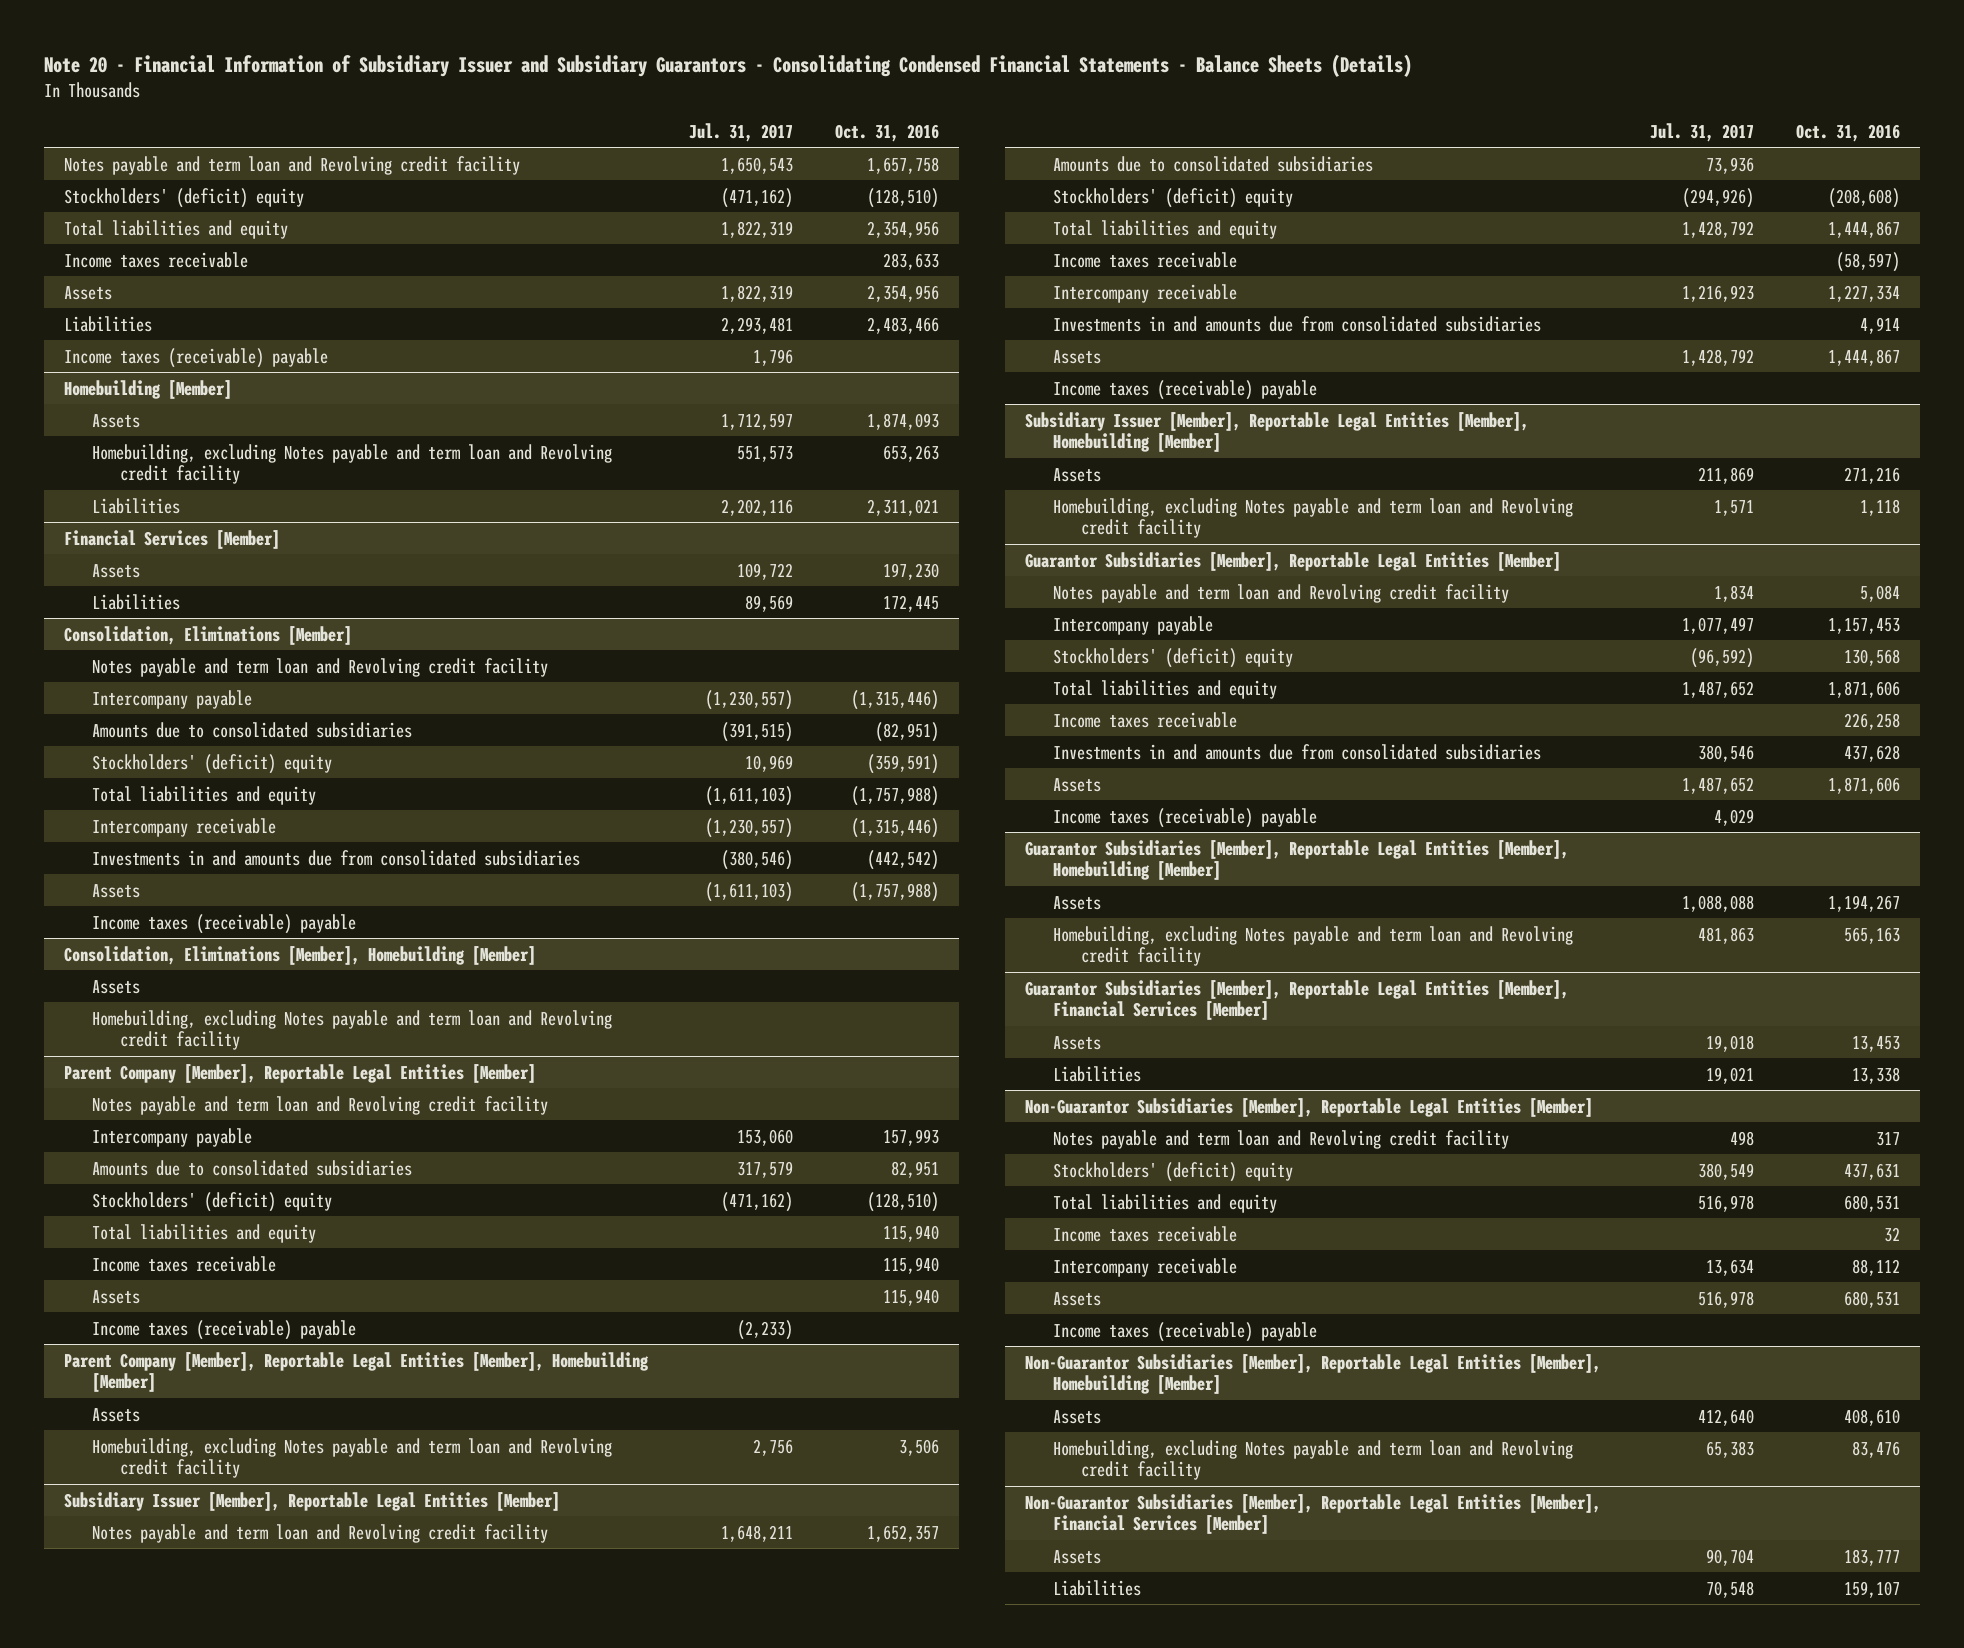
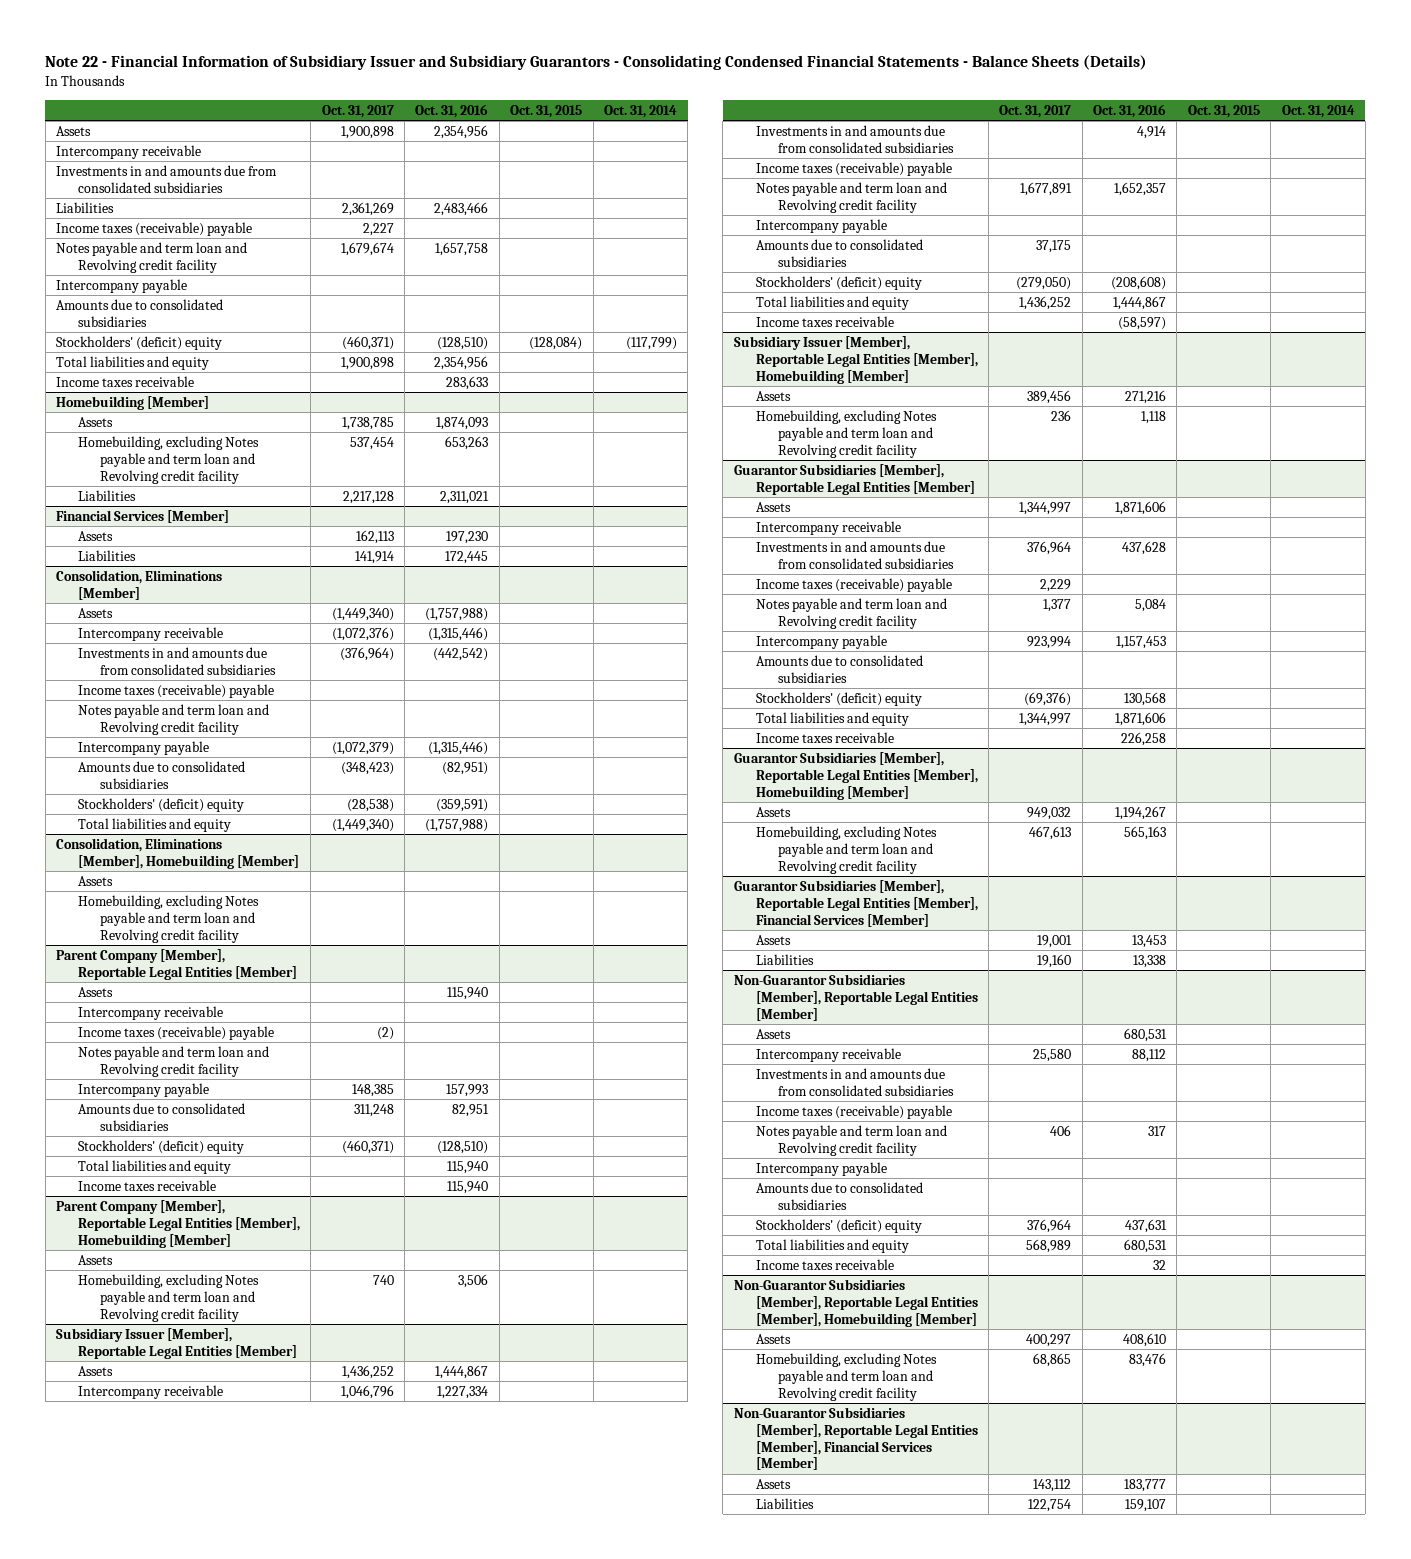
[43,54,1412,78] Note 20 - Financial Information of Subsidiary Issuer and Subsidiary Guarantors - Consolidating Condensed Financial Statements - Balance Sheets (Details) -> [45,54,1148,70] Note 22 - Financial Information of Subsidiary Issuer and Subsidiary Guarantors - Consolidating Condensed Financial Statements - Balance Sheets (Details)
[689,122,794,142] Jul. 31, 2017 -> none
none -> [321,104,394,118] Oct. 31, 2017
none -> [510,104,583,118] Oct. 31, 2015
none -> [603,104,677,118] Oct. 31, 2014
[64,285,113,300] Assets -> [56,125,92,136] Assets
none -> [56,144,202,159] Intercompany receivable
none -> [56,164,278,193] Investments in and amounts due from consolidated subsidiaries
[64,315,153,332] Liabilities -> [56,201,115,213] Liabilities
[64,347,329,368] Income taxes (receivable) payable -> [56,221,253,236] Income taxes (receivable) payable
none -> [56,278,188,293] Intercompany payable
none -> [56,298,224,327] Amounts due to consolidated subsidiaries
[91,883,140,898] Assets -> [77,607,113,618] Assets
[91,817,276,837] Intercompany receivable -> [77,626,223,641] Intercompany receivable
[91,849,580,866] Investments in and amounts due from consolidated subsidiaries -> [77,646,276,675] Investments in and amounts due from consolidated subsidiaries
[91,913,356,934] Income taxes (receivable) payable -> [77,683,274,698] Income taxes (receivable) payable
[91,1289,140,1304] Assets -> [77,986,113,997] Assets
none -> [77,1005,223,1020] Intercompany receivable
[91,1319,356,1340] Income taxes (receivable) payable -> [77,1025,274,1040] Income taxes (receivable) payable
[1053,349,1102,364] Assets -> [77,1365,113,1376] Assets
[1053,283,1238,303] Intercompany receivable -> [77,1384,223,1399] Intercompany receivable
[1053,315,1542,332] Investments in and amounts due from consolidated subsidiaries -> [755,124,954,153] Investments in and amounts due from consolidated subsidiaries
[1053,379,1318,400] Income taxes (receivable) payable -> [755,161,952,176] Income taxes (receivable) payable
none -> [755,218,887,233] Intercompany payable
[1053,777,1102,792] Assets -> [755,501,791,512] Assets
none -> [755,520,901,535] Intercompany receivable
[1053,743,1542,760] Investments in and amounts due from consolidated subsidiaries -> [755,540,954,569] Investments in and amounts due from consolidated subsidiaries
[1053,807,1318,828] Income taxes (receivable) payable -> [755,577,952,592] Income taxes (receivable) payable
none -> [755,654,923,683] Amounts due to consolidated subsidiaries
[1053,1291,1102,1306] Assets -> [755,1028,791,1039] Assets
[1053,1257,1238,1277] Intercompany receivable -> [755,1047,901,1062] Intercompany receivable
none -> [755,1067,954,1096] Investments in and amounts due from consolidated subsidiaries
[1053,1321,1318,1342] Income taxes (receivable) payable -> [755,1104,952,1119] Income taxes (receivable) payable
none -> [755,1161,887,1176] Intercompany payable
none -> [755,1181,923,1210] Amounts due to consolidated subsidiaries

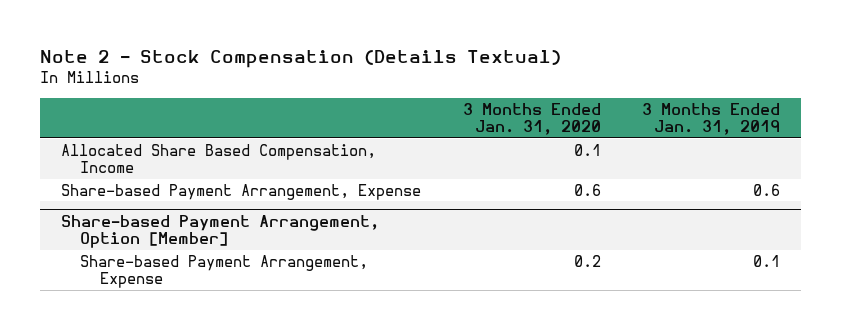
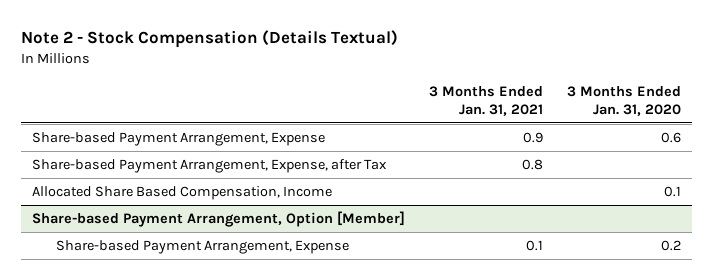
[642,102,781,136] 3 Months Ended Jan. 31, 2019 -> none
none -> [429,86,544,116] 3 Months Ended Jan. 31, 2021
none -> [32,159,388,174] Share-based Payment Arrangement, Expense, after Tax
[60,143,376,174] Allocated Share Based Compensation, Income -> [32,186,333,201] Allocated Share Based Compensation, Income

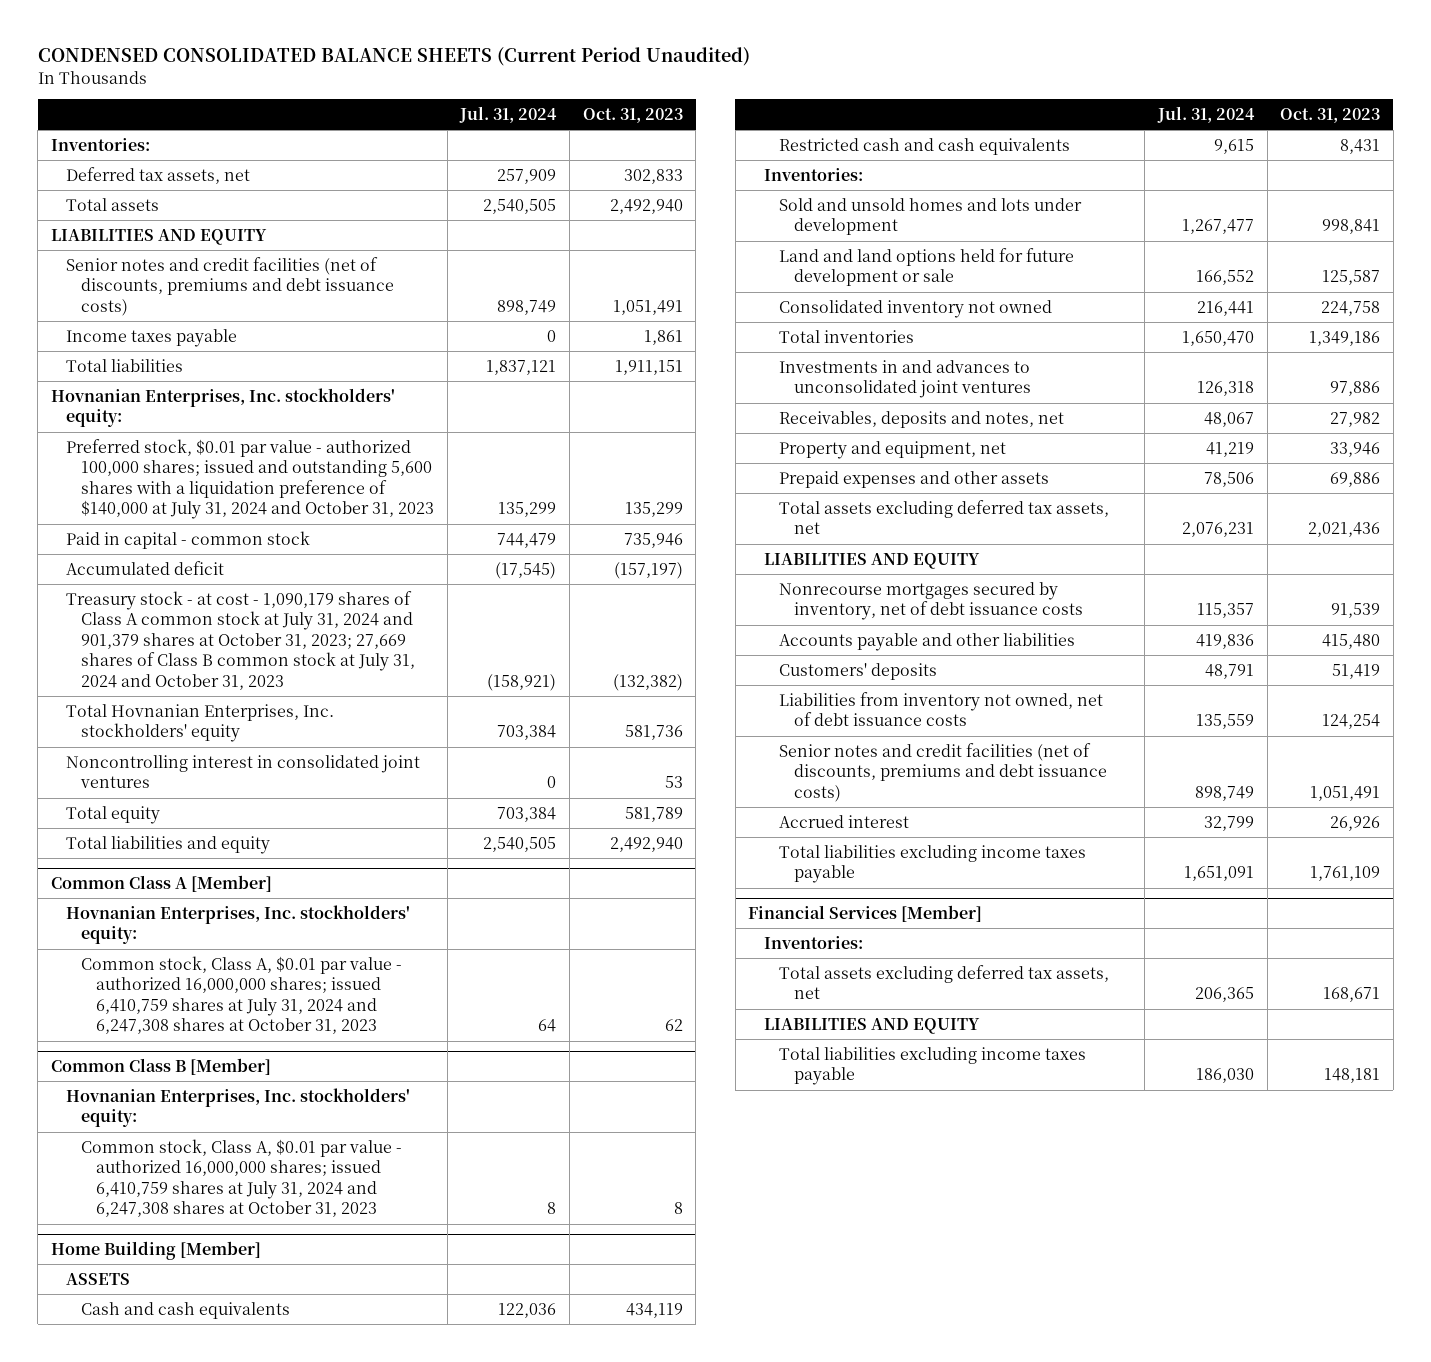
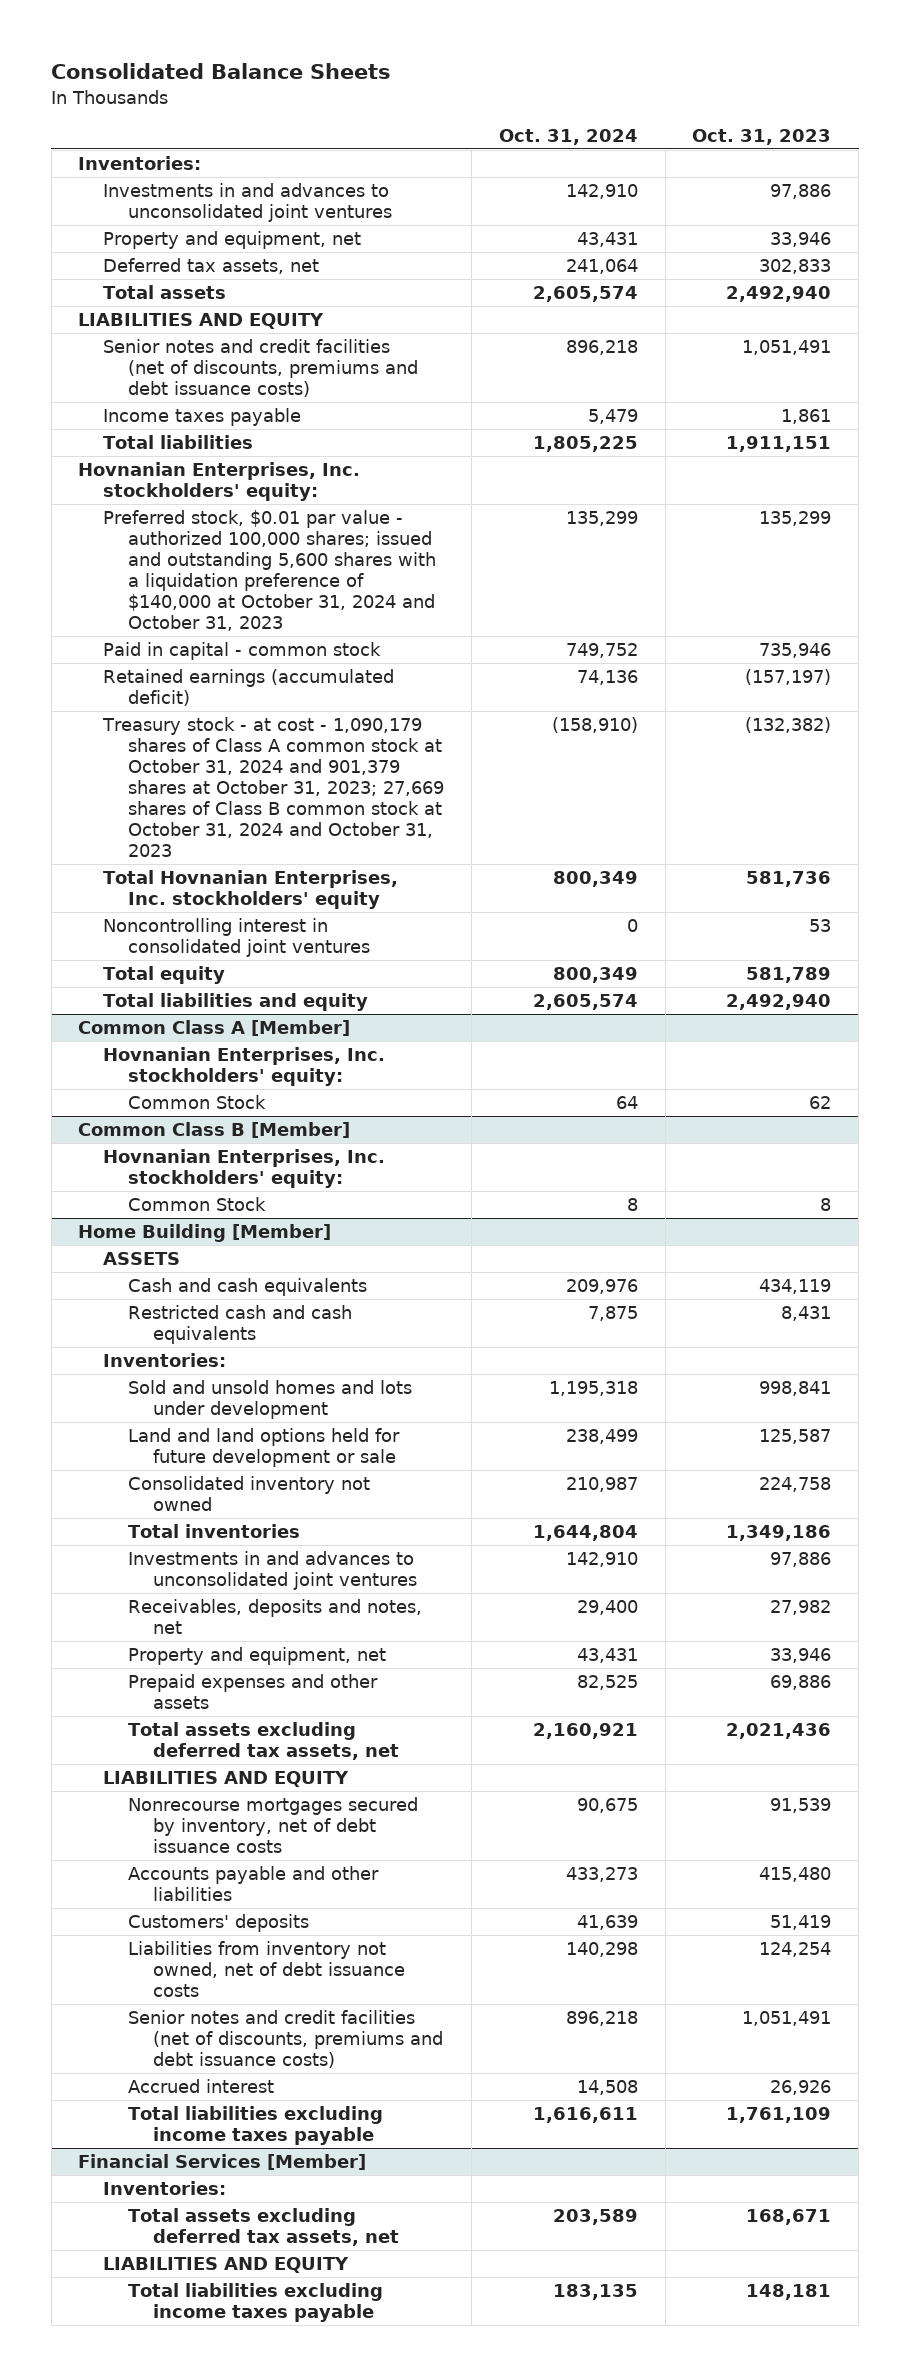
[37,47,750,67] CONDENSED CONSOLIDATED BALANCE SHEETS (Current Period Unaudited) -> [51,63,392,80] Consolidated Balance Sheets
[459,106,558,124] Jul. 31, 2024 -> none
none -> [498,129,638,146] Oct. 31, 2024
none -> [103,182,393,222] Investments in and advances to unconsolidated joint ventures
none -> [103,230,362,249] Property and equipment, net
[65,438,434,520] Preferred stock, $0.01 par value - authorized 100,000 shares; issued and outstanding 5,600 shares with a liquidation preference of $140,000 at July 31, 2024 and October 31, 2023 -> [103,509,437,632] Preferred stock, $0.01 par value - authorized 100,000 shares; issued and outstanding 5,600 shares with a liquidation preference of $140,000 at October 31, 2024 and October 31, 2023
[65,560,224,575] Accumulated deficit -> [103,668,395,706] Retained earnings (accumulated deficit)
[65,590,415,690] Treasury stock - at cost - 1,090,179 shares of Class A common stock at July 31, 2024 and 901,379 shares at October 31, 2023; 27,669 shares of Class B common stock at July 31, 2024 and October 31, 2023 -> [102,716,445,858] Treasury stock - at cost - 1,090,179 shares of Class A common stock at October 31, 2024 and 901,379 shares at October 31, 2023; 27,669 shares of Class B common stock at October 31, 2024 and October 31, 2023
[80,955,402,1035] Common stock, Class A, $0.01 par value - authorized 16,000,000 shares; issued 6,410,759 shares at July 31, 2024 and 6,247,308 shares at October 31, 2023 -> [128,1094,267,1109] Common Stock
[80,1138,402,1218] Common stock, Class A, $0.01 par value - authorized 16,000,000 shares; issued 6,410,759 shares at July 31, 2024 and 6,247,308 shares at October 31, 2023 -> [128,1196,267,1211] Common Stock

